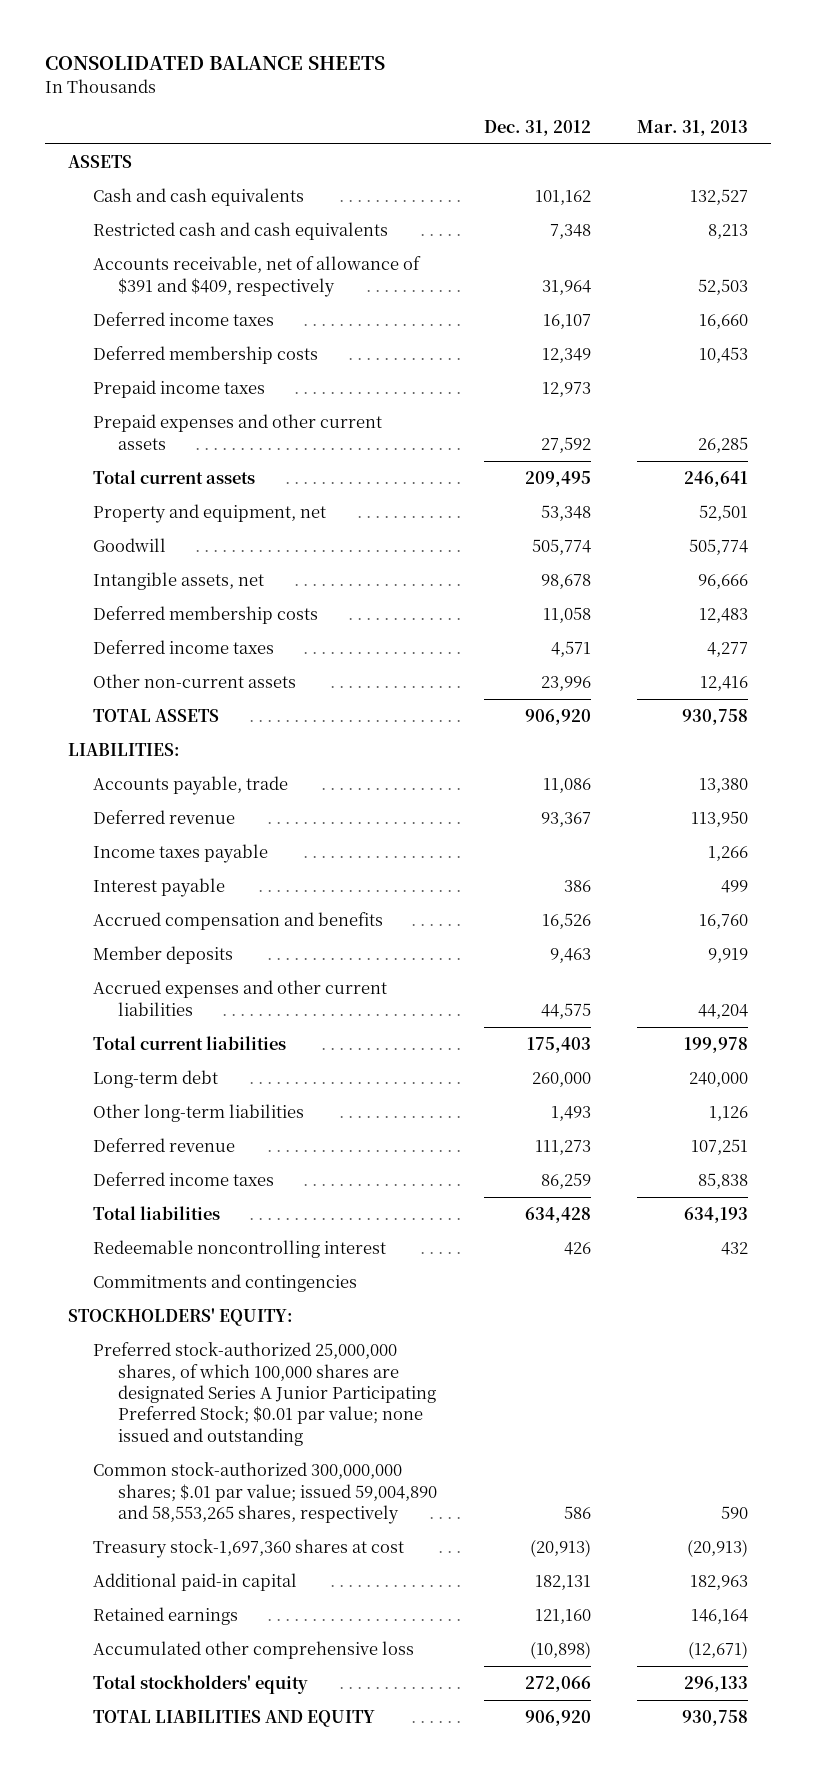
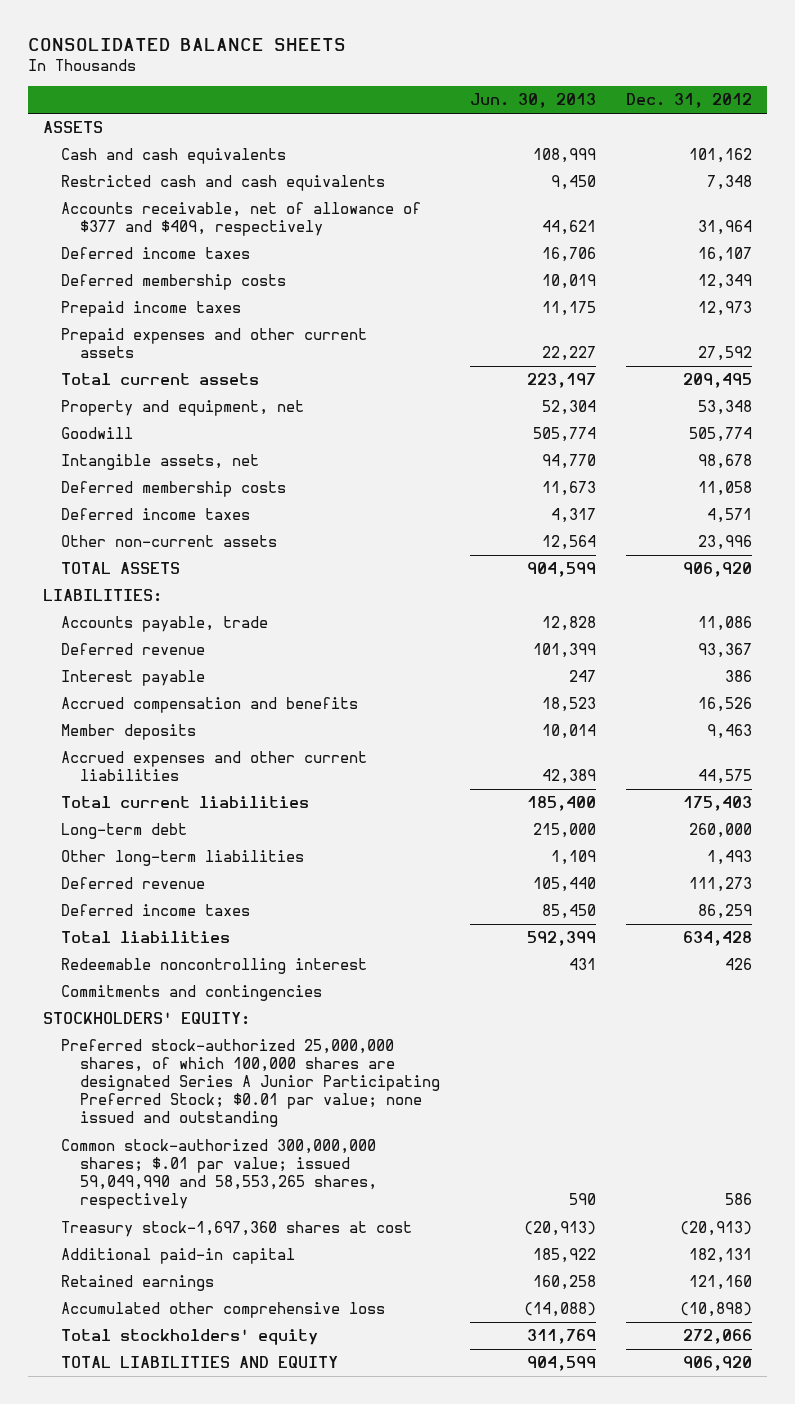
[636,119,748,136] Mar. 31, 2013 -> none
none -> [469,93,596,109] Jun. 30, 2013
[93,256,422,297] Accounts receivable, net of allowance of $391 and $409, respectively -> [61,202,422,237] Accounts receivable, net of allowance of $377 and $409, respectively
[93,844,269,864] Income taxes payable -> none
[93,1462,438,1524] Common stock-authorized 300,000,000 shares; $.01 par value; issued 59,004,890 and 58,553,265 shares, respectively -> [61,1139,377,1210] Common stock-authorized 300,000,000 shares; $.01 par value; issued 59,049,990 and 58,553,265 shares, respectively

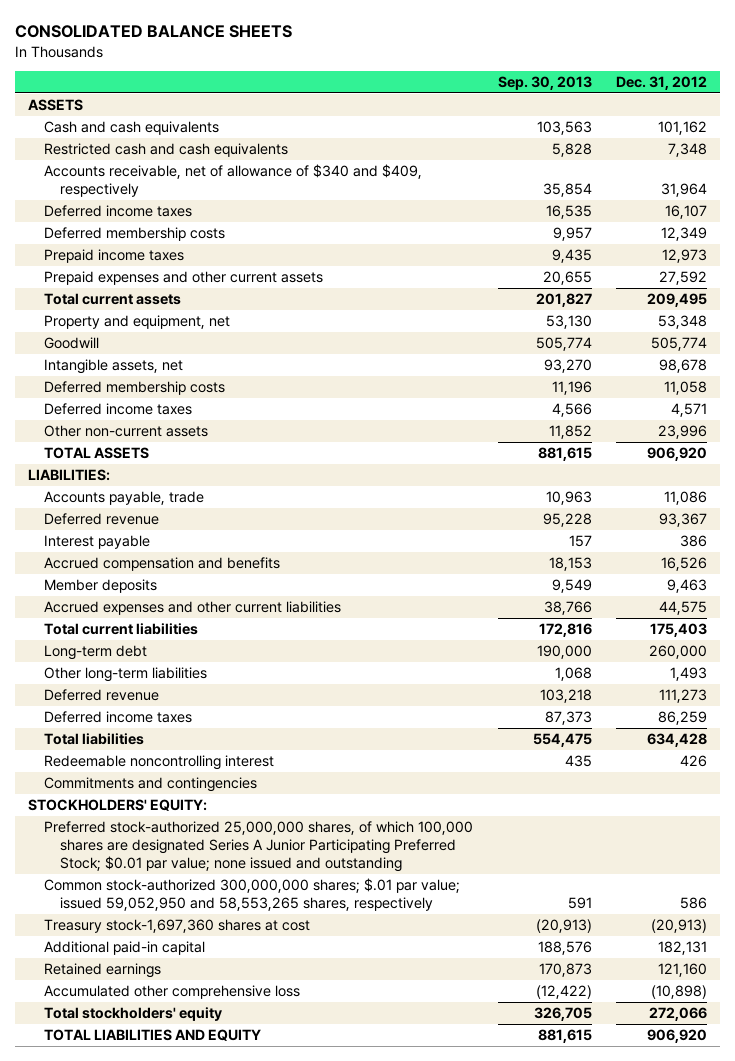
[469,93,596,109] Jun. 30, 2013 -> none
none -> [497,75,592,90] Sep. 30, 2013
[61,202,422,237] Accounts receivable, net of allowance of $377 and $409, respectively -> [43,164,422,197] Accounts receivable, net of allowance of $340 and $409, respectively
[61,1139,377,1210] Common stock-authorized 300,000,000 shares; $.01 par value; issued 59,049,990 and 58,553,265 shares, respectively -> [43,878,460,911] Common stock-authorized 300,000,000 shares; $.01 par value; issued 59,052,950 and 58,553,265 shares, respectively

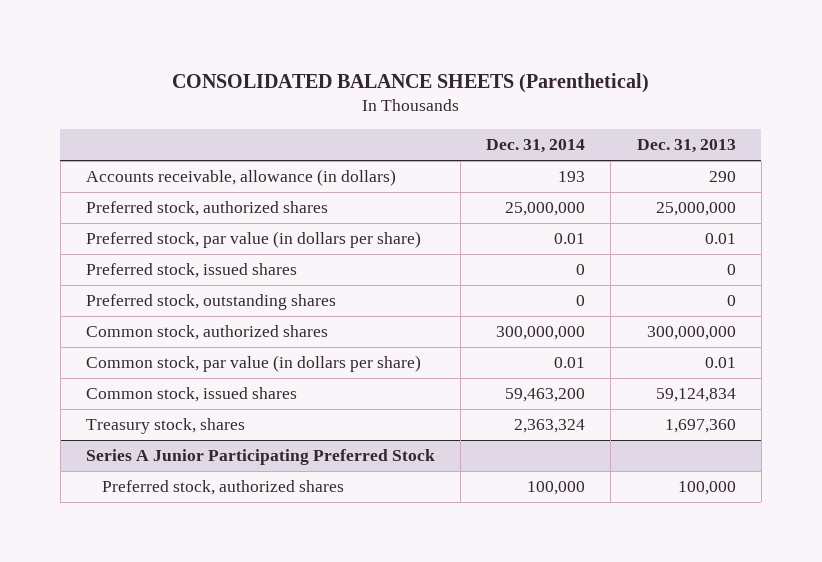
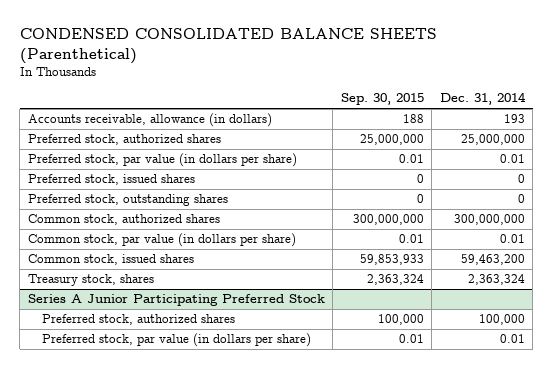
[171,72,649,93] CONSOLIDATED BALANCE SHEETS (Parenthetical) -> [19,28,437,64] CONDENSED CONSOLIDATED BALANCE SHEETS (Parenthetical)
[636,139,736,154] Dec. 31, 2013 -> none
none -> [340,93,424,106] Sep. 30, 2015
none -> [41,333,311,348] Preferred stock, par value (in dollars per share)

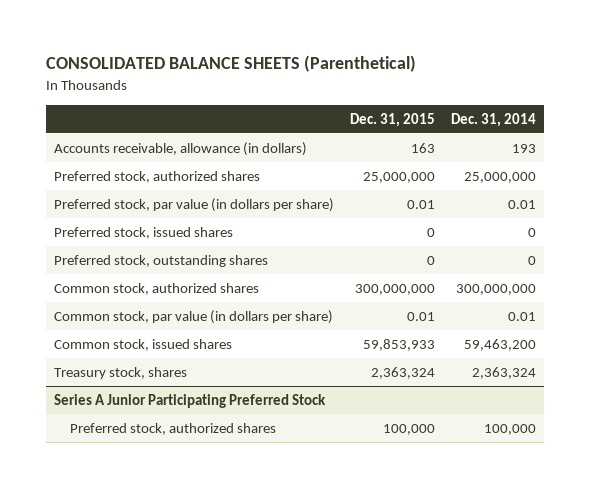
[19,28,437,64] CONDENSED CONSOLIDATED BALANCE SHEETS (Parenthetical) -> [45,55,416,73] CONSOLIDATED BALANCE SHEETS (Parenthetical)
[340,93,424,106] Sep. 30, 2015 -> none
none -> [350,112,436,127] Dec. 31, 2015
[41,333,311,348] Preferred stock, par value (in dollars per share) -> none

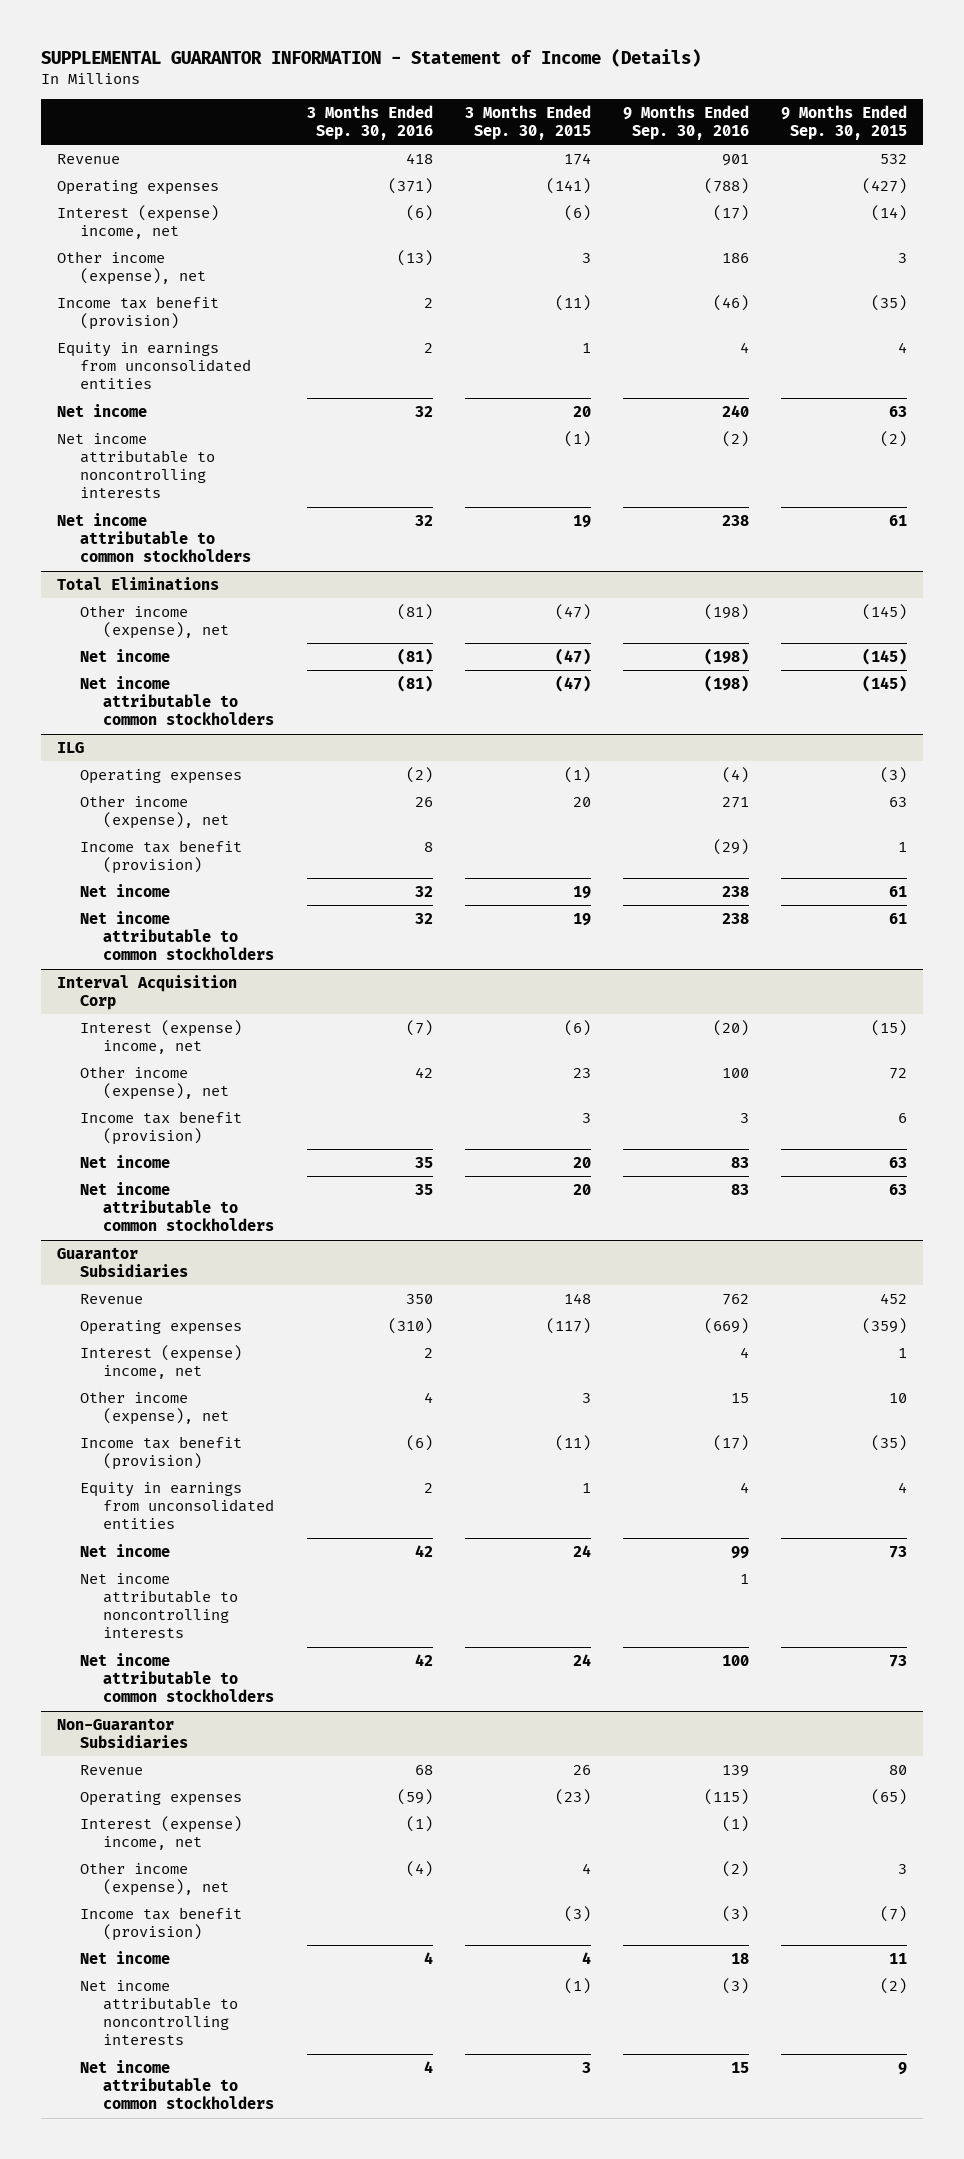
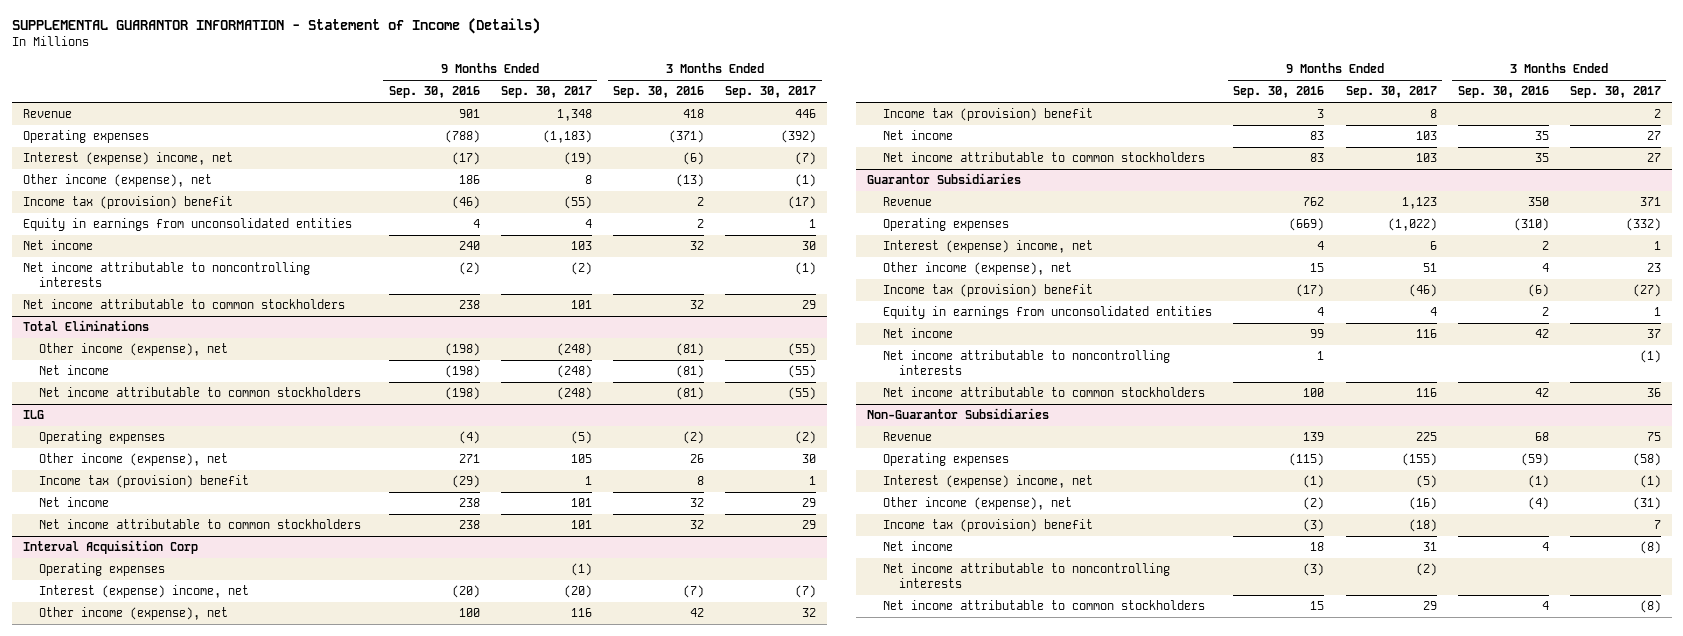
[464,104,591,140] 3 Months Ended Sep. 30, 2015 -> none
[781,104,908,140] 9 Months Ended Sep. 30, 2015 -> none
none -> [500,86,592,99] Sep. 30, 2017
none -> [725,86,817,99] Sep. 30, 2017
[56,295,219,331] Income tax benefit (provision) -> [22,196,233,210] Income tax (provision) benefit
[80,839,243,875] Income tax benefit (provision) -> [38,475,249,489] Income tax (provision) benefit
none -> [38,563,165,577] Operating expenses
[80,1110,243,1146] Income tax benefit (provision) -> [883,108,1094,122] Income tax (provision) benefit
[80,1435,243,1471] Income tax benefit (provision) -> [883,284,1094,298] Income tax (provision) benefit
[80,1906,243,1942] Income tax benefit (provision) -> [883,519,1094,533] Income tax (provision) benefit

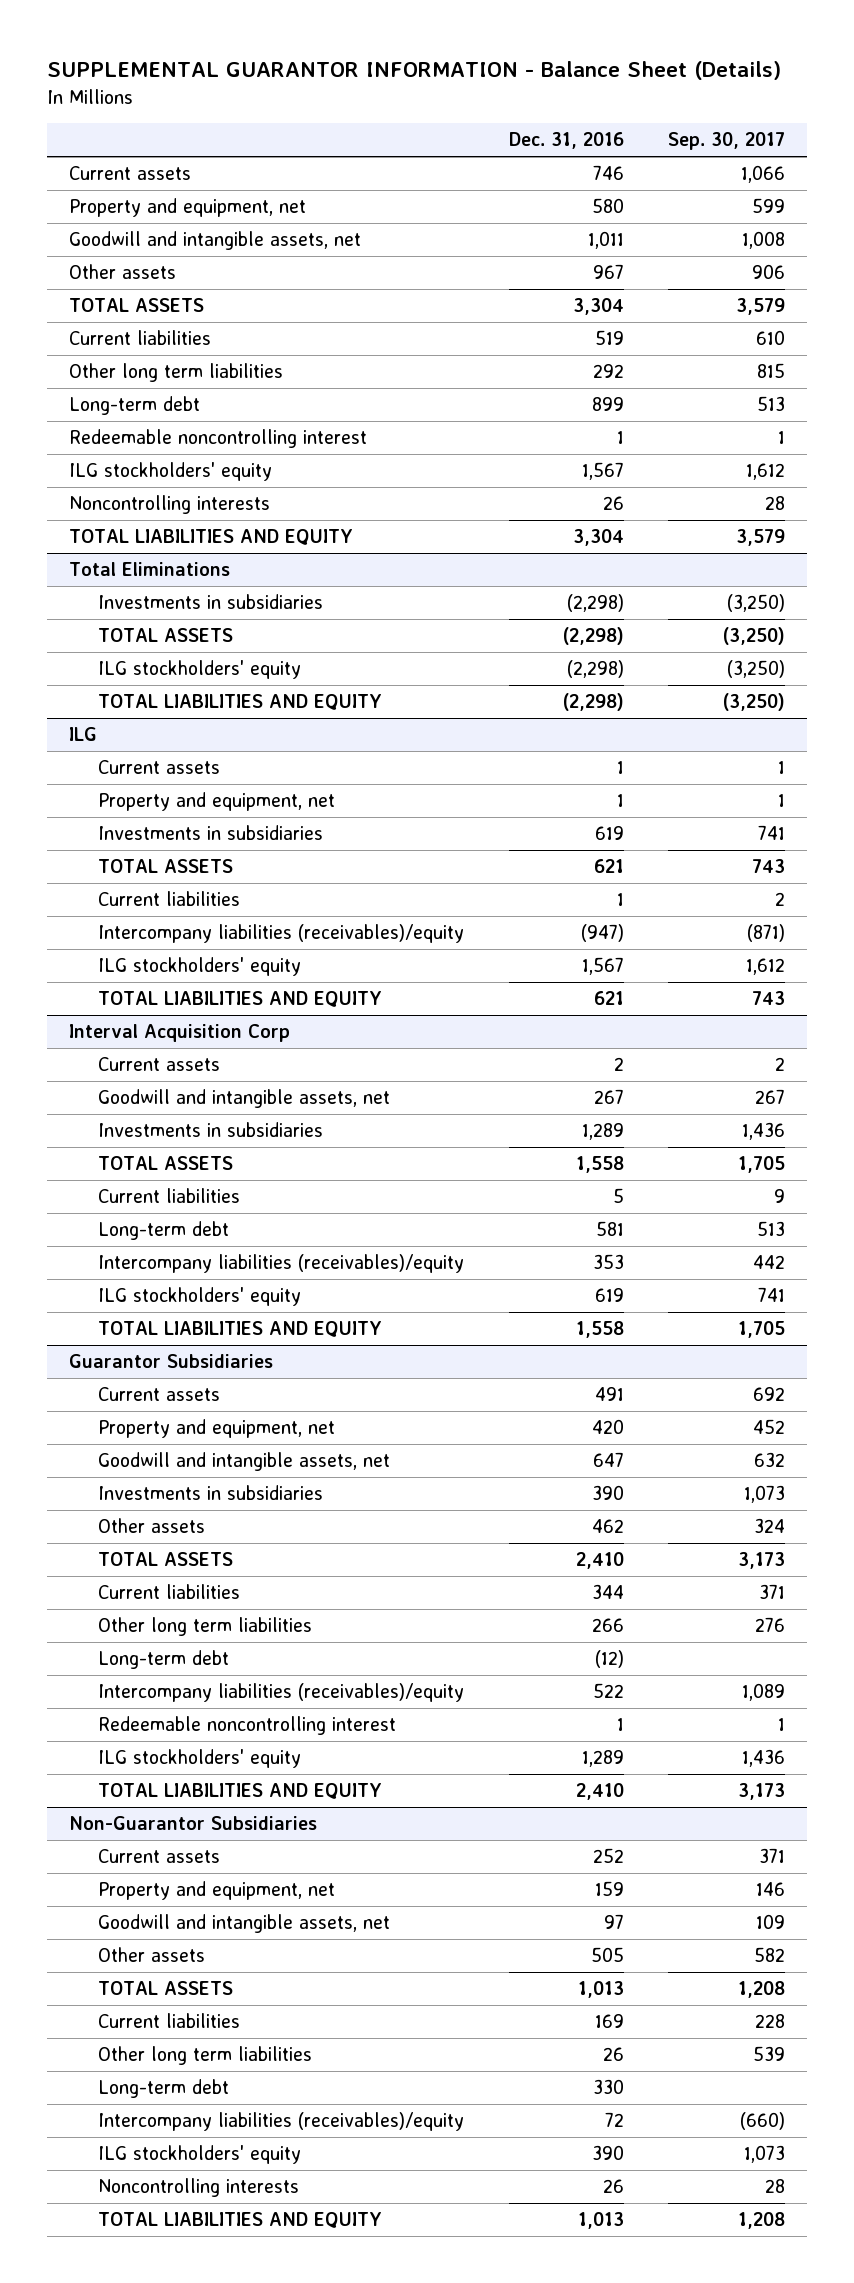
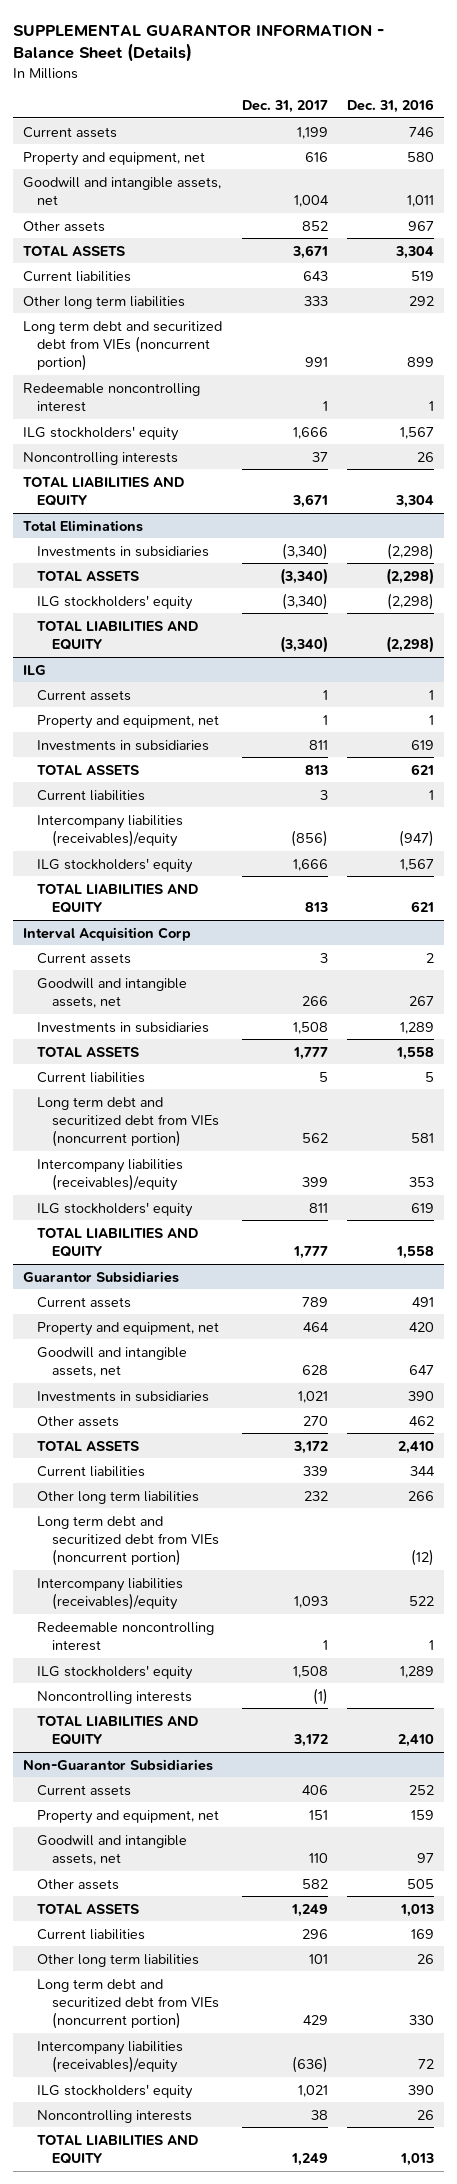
[667,132,785,151] Sep. 30, 2017 -> none
none -> [241,99,328,113] Dec. 31, 2017
[69,396,201,416] Long-term debt -> [22,320,222,372] Long term debt and securitized debt from VIEs (noncurrent portion)
[98,1221,230,1241] Long-term debt -> [37,1096,219,1148] Long term debt and securitized debt from VIEs (noncurrent portion)
[98,1650,230,1670] Long-term debt -> [37,1515,219,1567] Long term debt and securitized debt from VIEs (noncurrent portion)
none -> [37,1690,193,1704] Noncontrolling interests
[98,2079,230,2099] Long-term debt -> [37,1978,219,2030] Long term debt and securitized debt from VIEs (noncurrent portion)

